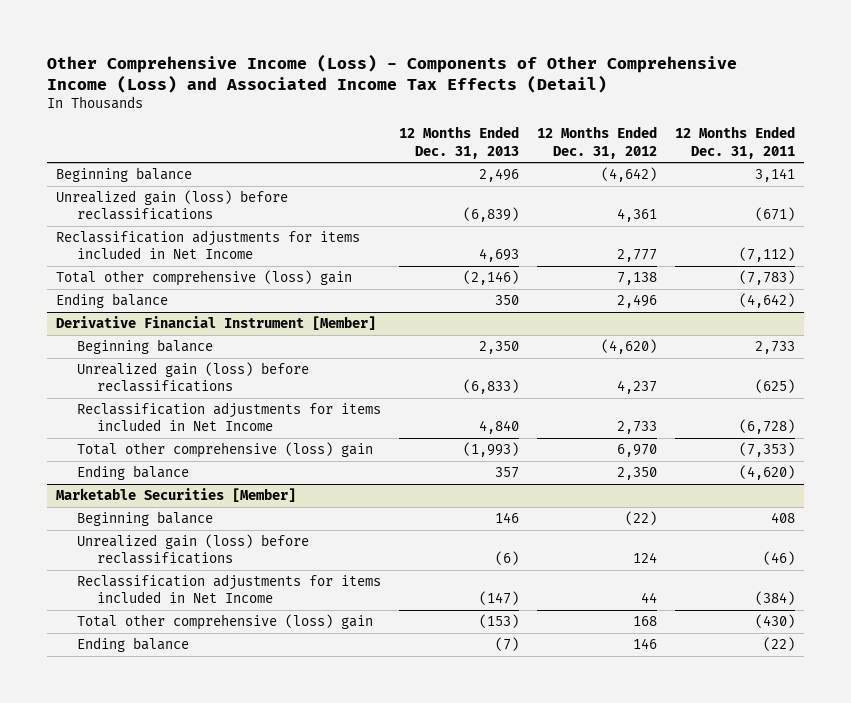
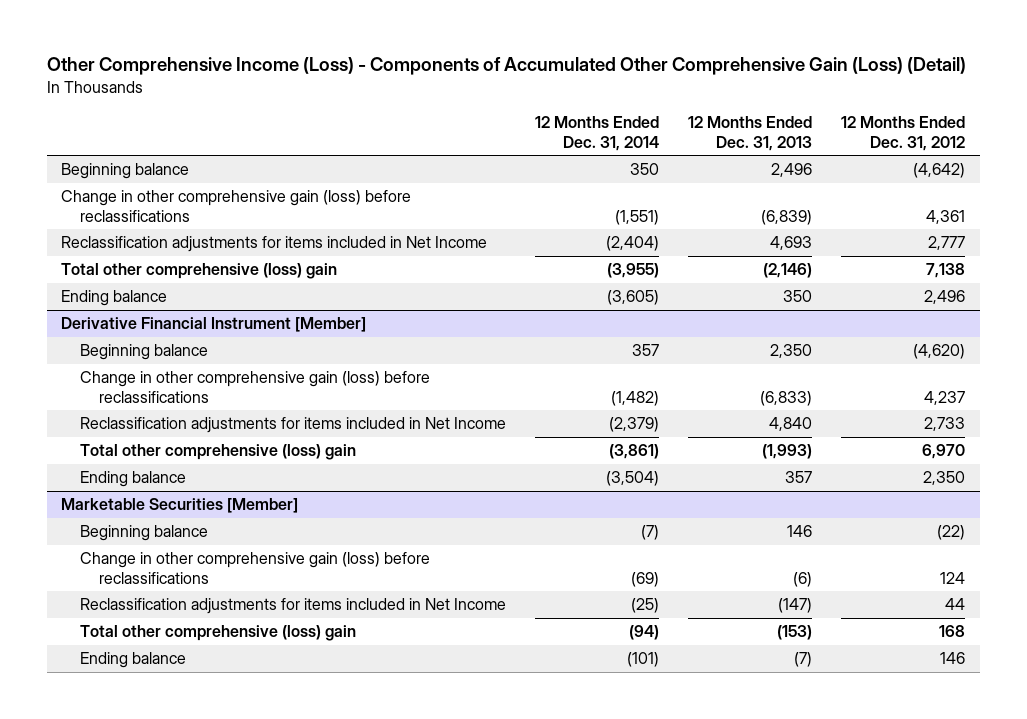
[47,53,738,93] Other Comprehensive Income (Loss) - Components of Other Comprehensive Income (Loss) and Associated Income Tax Effects (Detail) -> [46,57,966,76] Other Comprehensive Income (Loss) - Components of Accumulated Other Comprehensive Gain (Loss) (Detail)
[674,126,795,159] 12 Months Ended Dec. 31, 2011 -> none
none -> [535,116,660,152] 12 Months Ended Dec. 31, 2014
[56,190,289,221] Unrealized gain (loss) before reclassifications -> [61,190,412,222] Change in other comprehensive gain (loss) before reclassifications
[76,362,309,393] Unrealized gain (loss) before reclassifications -> [80,371,431,403] Change in other comprehensive gain (loss) before reclassifications
[76,534,309,565] Unrealized gain (loss) before reclassifications -> [80,552,431,584] Change in other comprehensive gain (loss) before reclassifications

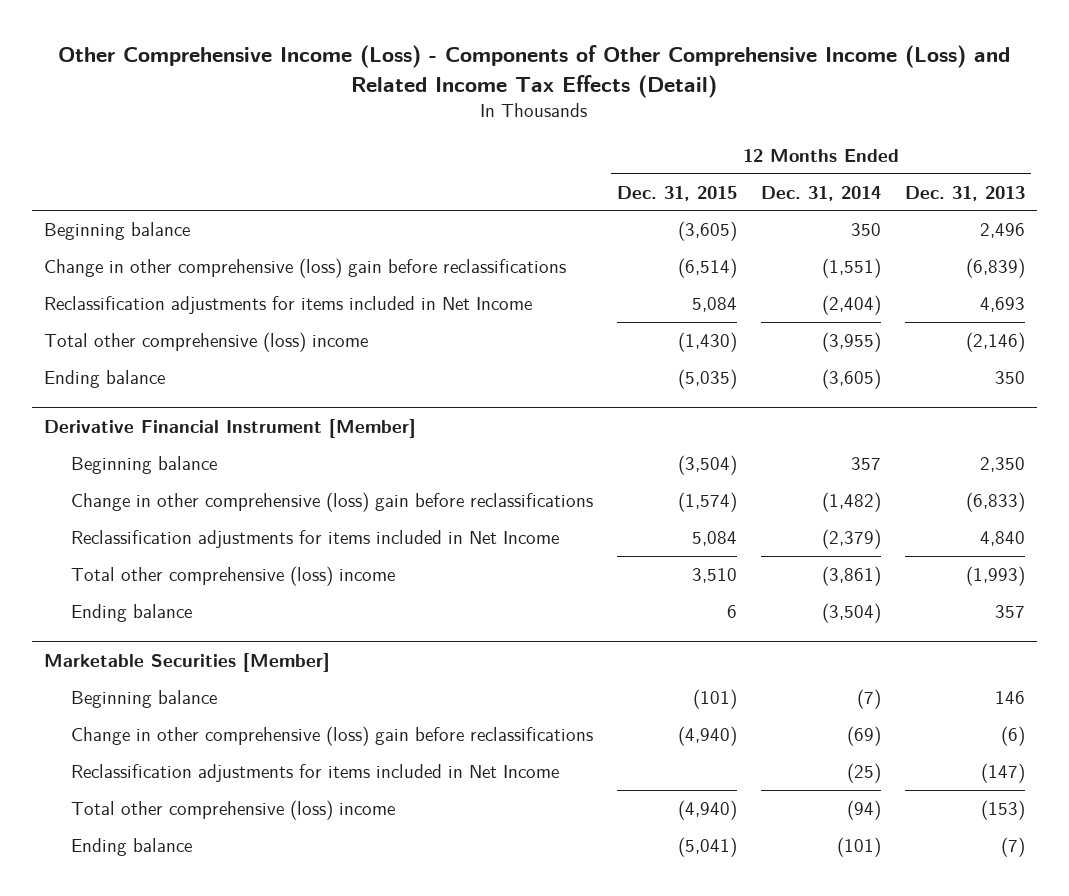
[46,57,966,76] Other Comprehensive Income (Loss) - Components of Accumulated Other Comprehensive Gain (Loss) (Detail) -> [58,44,1011,98] Other Comprehensive Income (Loss) - Components of Other Comprehensive Income (Loss) and Related Income Tax Effects (Detail)
[841,116,966,152] 12 Months Ended Dec. 31, 2012 -> none
none -> [616,185,737,201] Dec. 31, 2015
[61,190,412,222] Change in other comprehensive gain (loss) before reclassifications -> [43,258,566,279] Change in other comprehensive (loss) gain before reclassifications
[61,263,338,280] Total other comprehensive (loss) gain -> [43,332,368,353] Total other comprehensive (loss) income
[80,371,431,403] Change in other comprehensive gain (loss) before reclassifications -> [70,492,593,513] Change in other comprehensive (loss) gain before reclassifications
[80,444,357,461] Total other comprehensive (loss) gain -> [70,566,395,587] Total other comprehensive (loss) income
[80,552,431,584] Change in other comprehensive gain (loss) before reclassifications -> [70,726,593,747] Change in other comprehensive (loss) gain before reclassifications
[80,625,357,642] Total other comprehensive (loss) gain -> [70,800,395,821] Total other comprehensive (loss) income

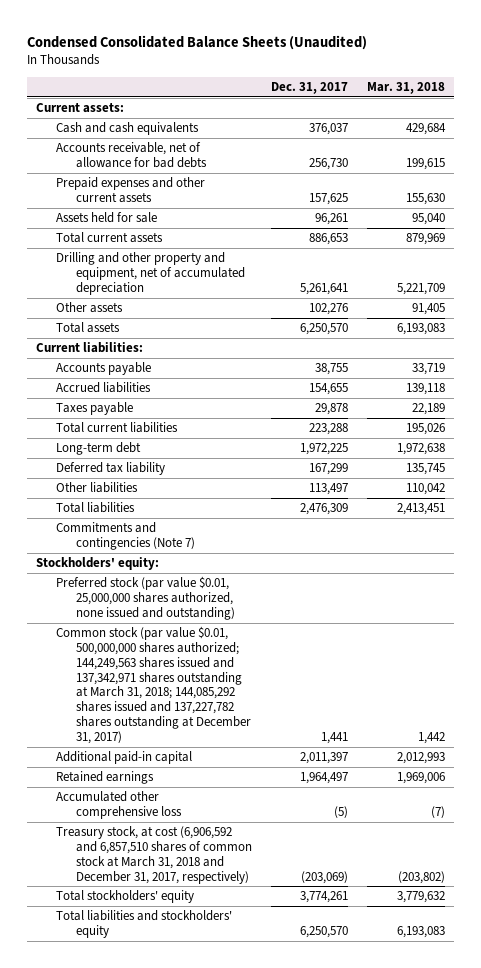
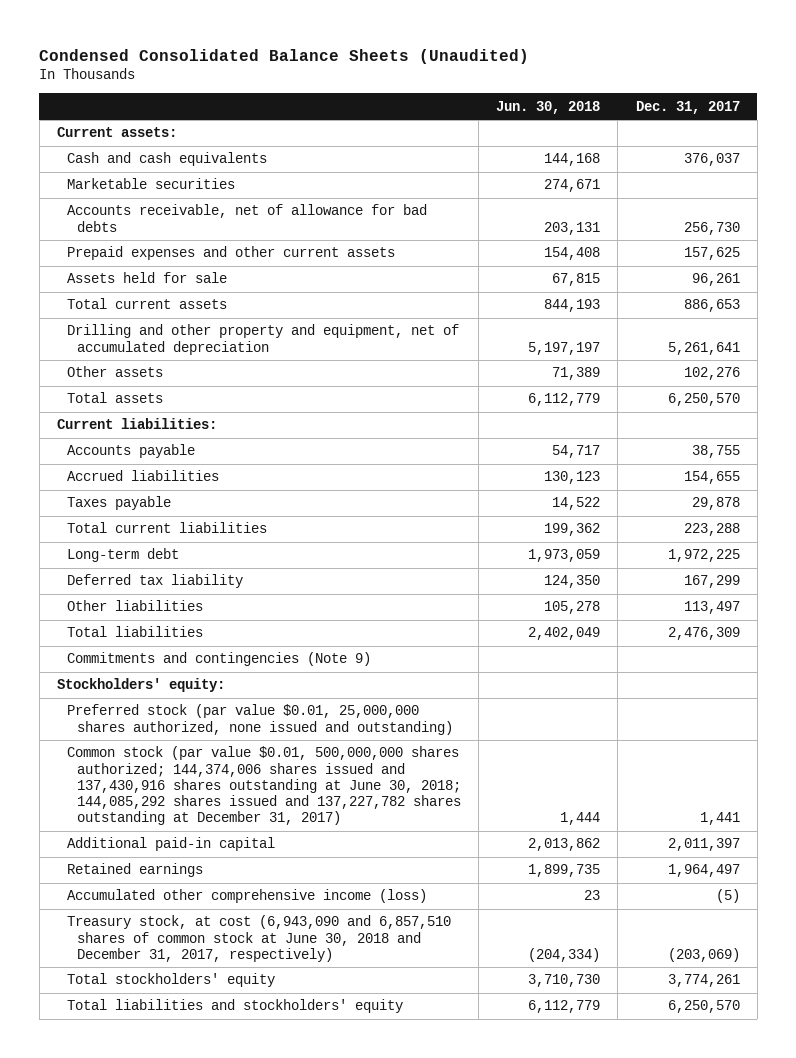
[366,81,445,94] Mar. 31, 2018 -> none
none -> [496,100,601,114] Jun. 30, 2018
none -> [66,178,235,190] Marketable securities
[56,522,195,551] Commitments and contingencies (Note 7) -> [66,652,371,667] Commitments and contingencies (Note 9)
[56,626,251,744] Common stock (par value $0.01, 500,000,000 shares authorized; 144,249,563 shares issued and 137,342,971 shares outstanding at March 31, 2018; 144,085,292 shares issued and 137,227,782 shares outstanding at December 31, 2017) -> [66,746,462,826] Common stock (par value $0.01, 500,000,000 shares authorized; 144,374,006 shares issued and 137,430,916 shares outstanding at June 30, 2018; 144,085,292 shares issued and 137,227,782 shares outstanding at December 31, 2017)
[56,791,182,820] Accumulated other comprehensive loss -> [66,889,427,904] Accumulated other comprehensive income (loss)
[56,826,252,884] Treasury stock, at cost (6,906,592 and 6,857,510 shares of common stock at March 31, 2018 and December 31, 2017, respectively) -> [66,915,451,962] Treasury stock, at cost (6,943,090 and 6,857,510 shares of common stock at June 30, 2018 and December 31, 2017, respectively)

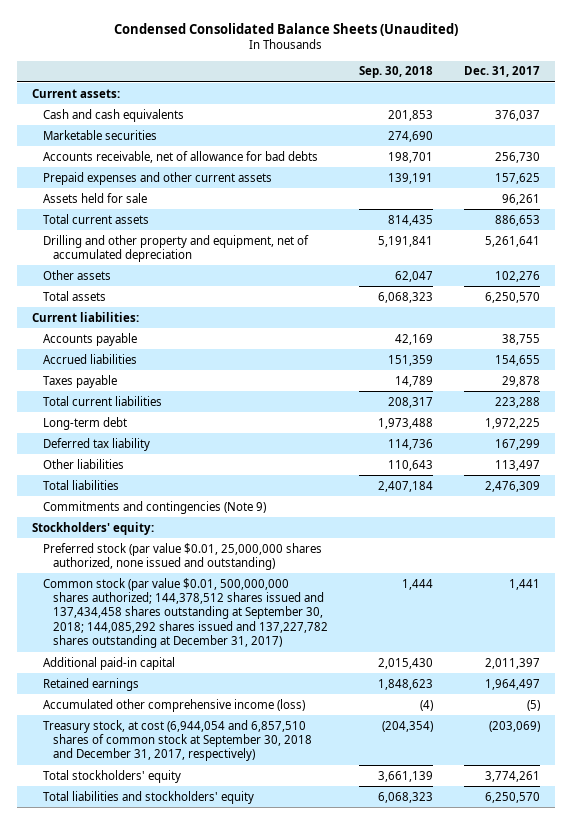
[496,100,601,114] Jun. 30, 2018 -> none
none -> [359,66,434,79] Sep. 30, 2018
[66,746,462,826] Common stock (par value $0.01, 500,000,000 shares authorized; 144,374,006 shares issued and 137,430,916 shares outstanding at June 30, 2018; 144,085,292 shares issued and 137,227,782 shares outstanding at December 31, 2017) -> [42,577,329,649] Common stock (par value $0.01, 500,000,000 shares authorized; 144,378,512 shares issued and 137,434,458 shares outstanding at September 30, 2018; 144,085,292 shares issued and 137,227,782 shares outstanding at December 31, 2017)
[66,915,451,962] Treasury stock, at cost (6,943,090 and 6,857,510 shares of common stock at June 30, 2018 and December 31, 2017, respectively) -> [42,719,313,762] Treasury stock, at cost (6,944,054 and 6,857,510 shares of common stock at September 30, 2018 and December 31, 2017, respectively)

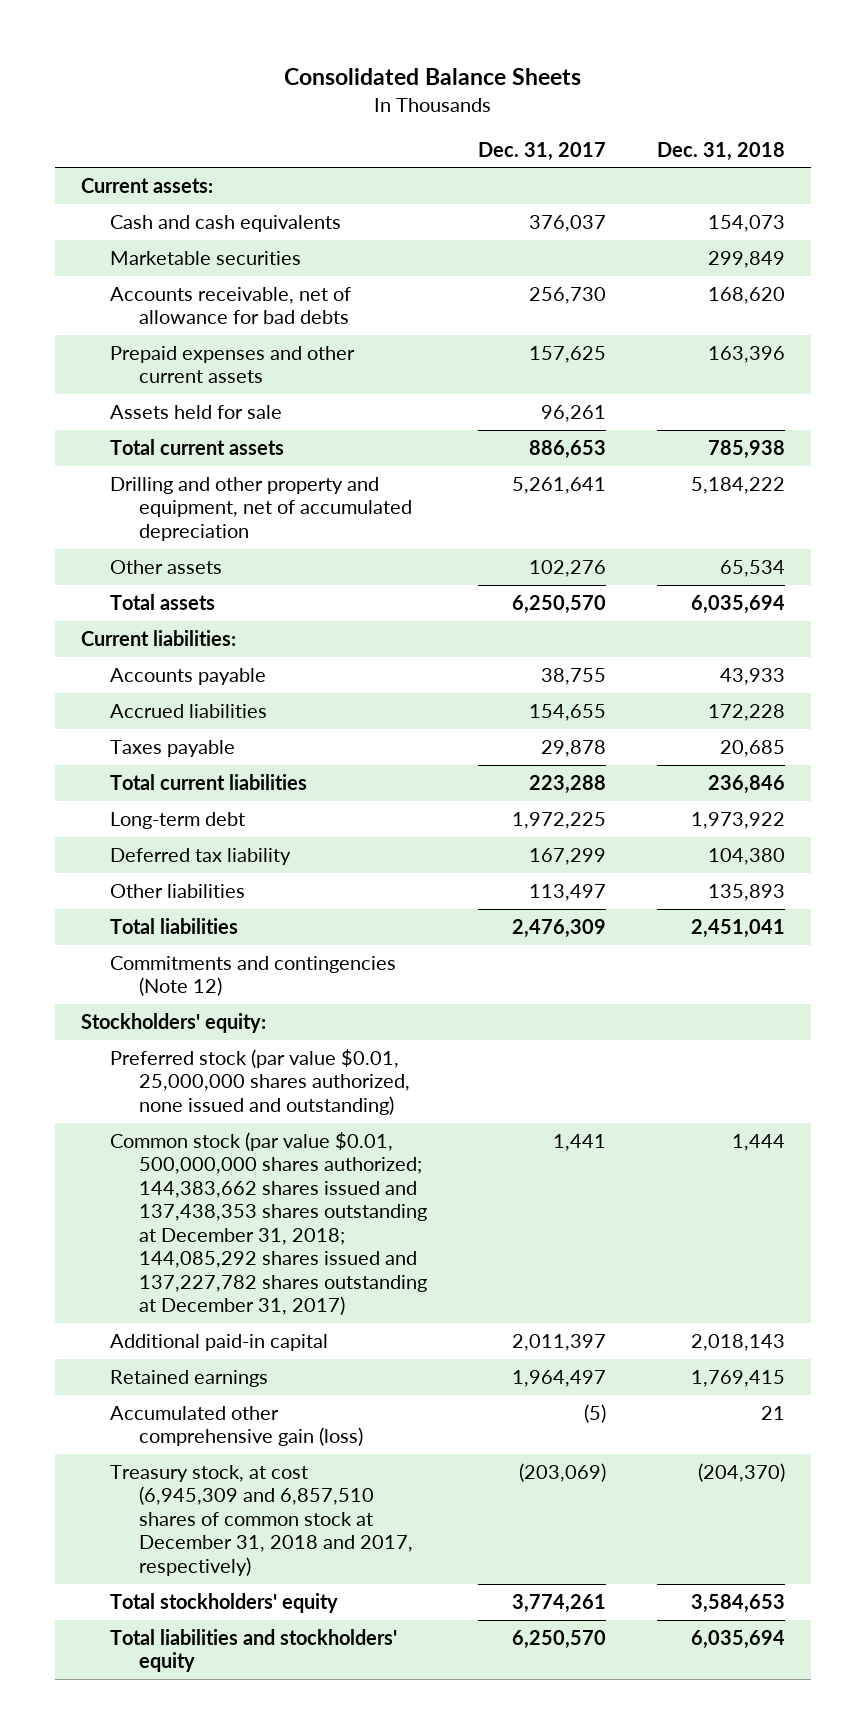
[114,23,459,37] Condensed Consolidated Balance Sheets (Unaudited) -> [284,68,582,86] Consolidated Balance Sheets
[359,66,434,79] Sep. 30, 2018 -> none
none -> [657,141,786,161] Dec. 31, 2018
[42,500,266,514] Commitments and contingencies (Note 9) -> [109,955,396,997] Commitments and contingencies (Note 12)
[42,577,329,649] Common stock (par value $0.01, 500,000,000 shares authorized; 144,378,512 shares issued and 137,434,458 shares outstanding at September 30, 2018; 144,085,292 shares issued and 137,227,782 shares outstanding at December 31, 2017) -> [109,1131,428,1316] Common stock (par value $0.01, 500,000,000 shares authorized; 144,383,662 shares issued and 137,438,353 shares outstanding at December 31, 2018; 144,085,292 shares issued and 137,227,782 shares outstanding at December 31, 2017)
[42,698,305,712] Accumulated other comprehensive income (loss) -> [109,1405,364,1447] Accumulated other comprehensive gain (loss)
[42,719,313,762] Treasury stock, at cost (6,944,054 and 6,857,510 shares of common stock at September 30, 2018 and December 31, 2017, respectively) -> [109,1464,414,1576] Treasury stock, at cost (6,945,309 and 6,857,510 shares of common stock at December 31, 2018 and 2017, respectively)

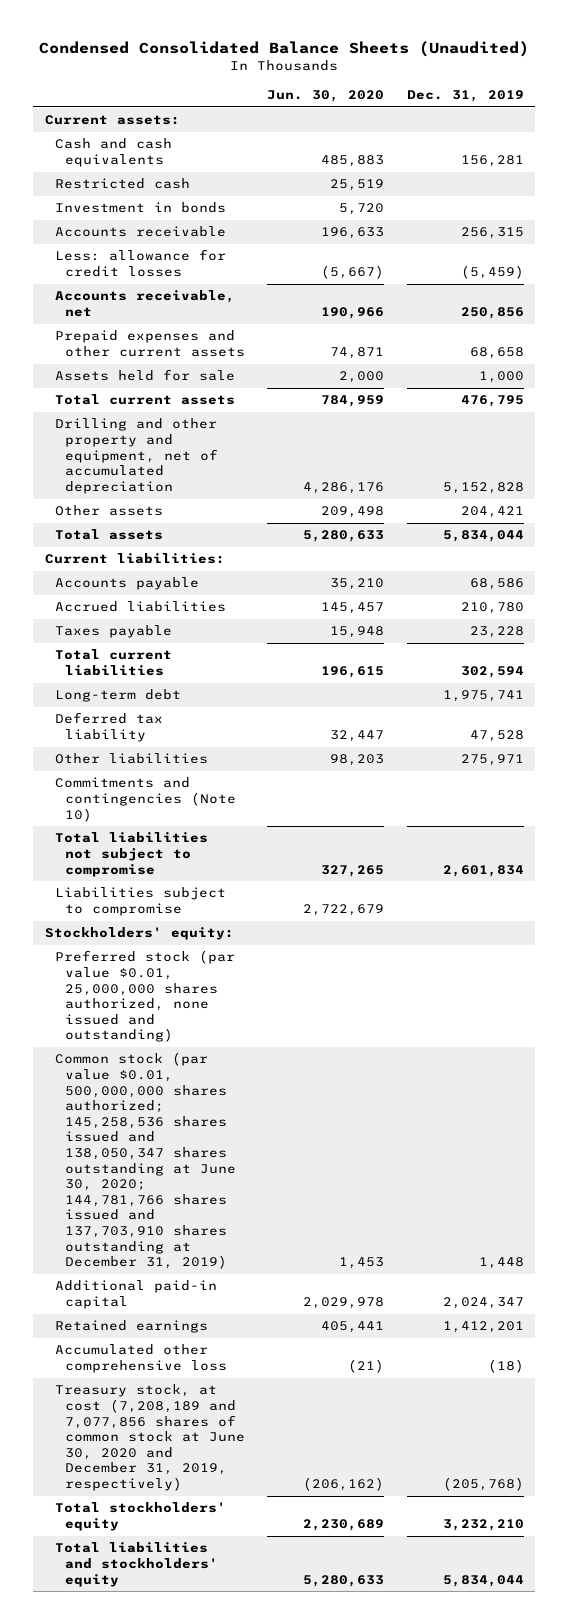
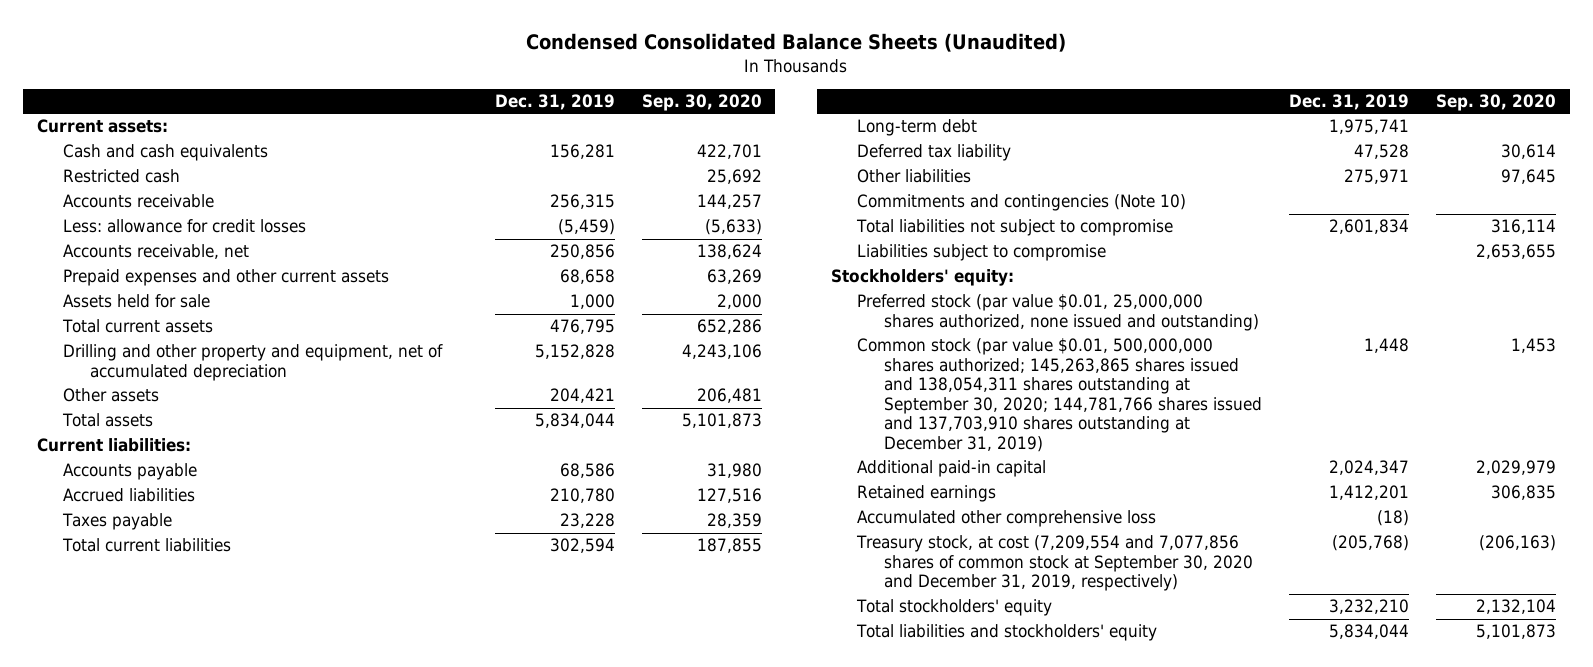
[267,89,385,102] Jun. 30, 2020 -> none
none -> [641,94,762,112] Sep. 30, 2020
[54,202,226,214] Investment in bonds -> none
[54,1052,236,1270] Common stock (par value $0.01, 500,000,000 shares authorized; 145,258,536 shares issued and 138,050,347 shares outstanding at June 30, 2020; 144,781,766 shares issued and 137,703,910 shares outstanding at December 31, 2019) -> [857,338,1262,452] Common stock (par value $0.01, 500,000,000 shares authorized; 145,263,865 shares issued and 138,054,311 shares outstanding at September 30, 2020; 144,781,766 shares issued and 137,703,910 shares outstanding at December 31, 2019)
[54,1384,245,1492] Treasury stock, at cost (7,208,189 and 7,077,856 shares of common stock at June 30, 2020 and December 31, 2019, respectively) -> [856,535,1253,592] Treasury stock, at cost (7,209,554 and 7,077,856 shares of common stock at September 30, 2020 and December 31, 2019, respectively)

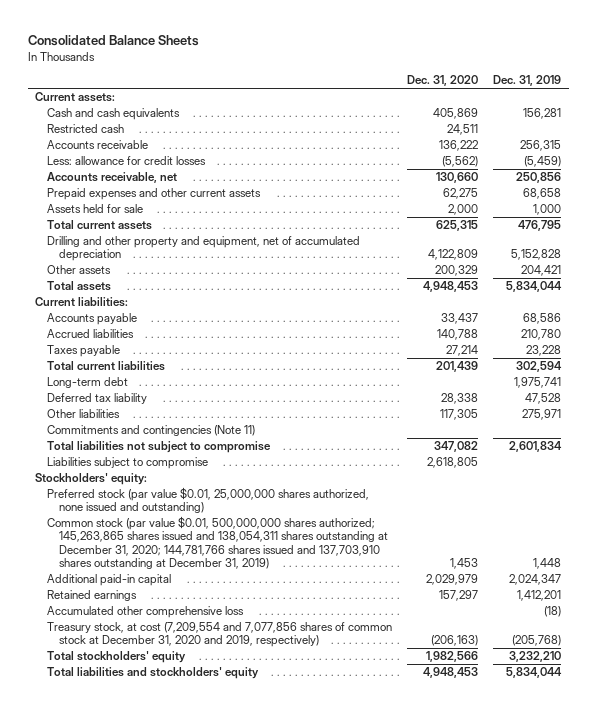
[526,33,1067,53] Condensed Consolidated Balance Sheets (Unaudited) -> [27,35,199,47] Consolidated Balance Sheets
[641,94,762,112] Sep. 30, 2020 -> none
none -> [407,75,479,87] Dec. 31, 2020
[857,194,1187,212] Commitments and contingencies (Note 10) -> [47,425,256,437] Commitments and contingencies (Note 11)
[857,338,1262,452] Common stock (par value $0.01, 500,000,000 shares authorized; 145,263,865 shares issued and 138,054,311 shares outstanding at September 30, 2020; 144,781,766 shares issued and 137,703,910 shares outstanding at December 31, 2019) -> [47,516,389,569] Common stock (par value $0.01, 500,000,000 shares authorized; 145,263,865 shares issued and 138,054,311 shares outstanding at December 31, 2020; 144,781,766 shares issued and 137,703,910 shares outstanding at December 31, 2019)
[856,535,1253,592] Treasury stock, at cost (7,209,554 and 7,077,856 shares of common stock at September 30, 2020 and December 31, 2019, respectively) -> [47,622,393,648] Treasury stock, at cost (7,209,554 and 7,077,856 shares of common stock at December 31, 2020 and 2019, respectively)

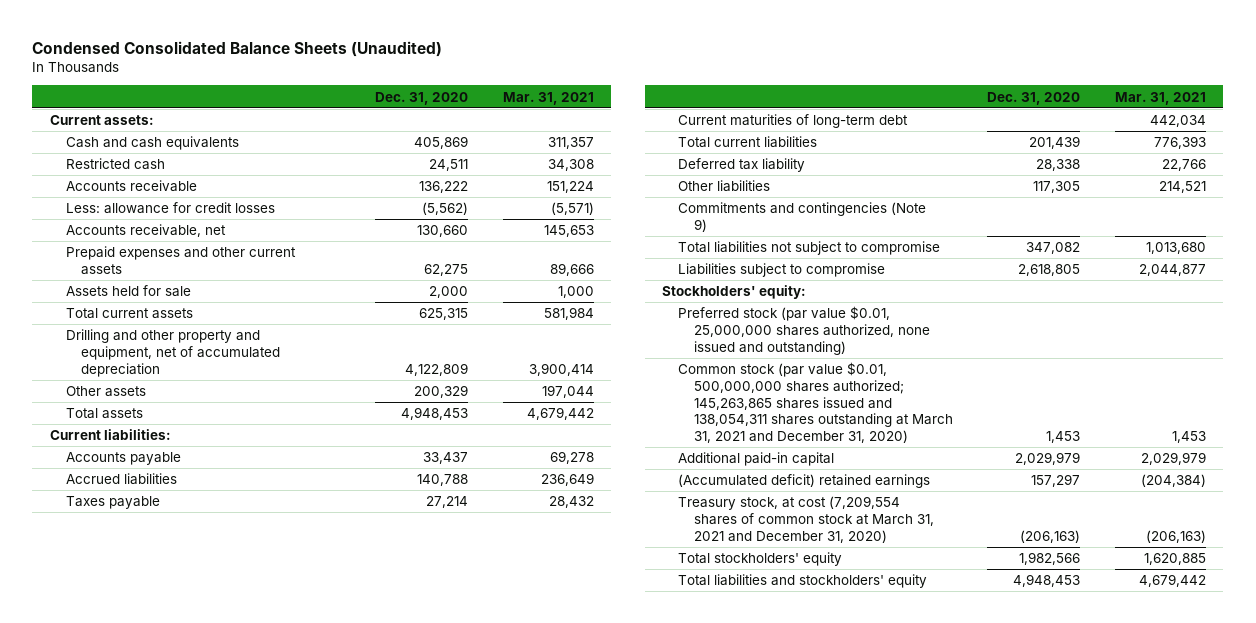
[27,35,199,47] Consolidated Balance Sheets -> [32,40,443,57] Condensed Consolidated Balance Sheets (Unaudited)
[493,75,562,87] Dec. 31, 2019 -> none
none -> [502,91,594,105] Mar. 31, 2021
none -> [677,114,908,129] Current maturities of long-term debt
[47,377,129,389] Long-term debt -> none
[47,425,256,437] Commitments and contingencies (Note 11) -> [677,202,926,232] Commitments and contingencies (Note 9)
[47,516,389,569] Common stock (par value $0.01, 500,000,000 shares authorized; 145,263,865 shares issued and 138,054,311 shares outstanding at December 31, 2020; 144,781,766 shares issued and 137,703,910 shares outstanding at December 31, 2019) -> [677,362,953,443] Common stock (par value $0.01, 500,000,000 shares authorized; 145,263,865 shares issued and 138,054,311 shares outstanding at March 31, 2021 and December 31, 2020)
[47,606,245,619] Accumulated other comprehensive loss -> none
[47,590,138,602] Retained earnings -> [677,474,930,489] (Accumulated deficit) retained earnings
[47,622,393,648] Treasury stock, at cost (7,209,554 and 7,077,856 shares of common stock at December 31, 2020 and 2019, respectively) -> [677,496,934,543] Treasury stock, at cost (7,209,554 shares of common stock at March 31, 2021 and December 31, 2020)

